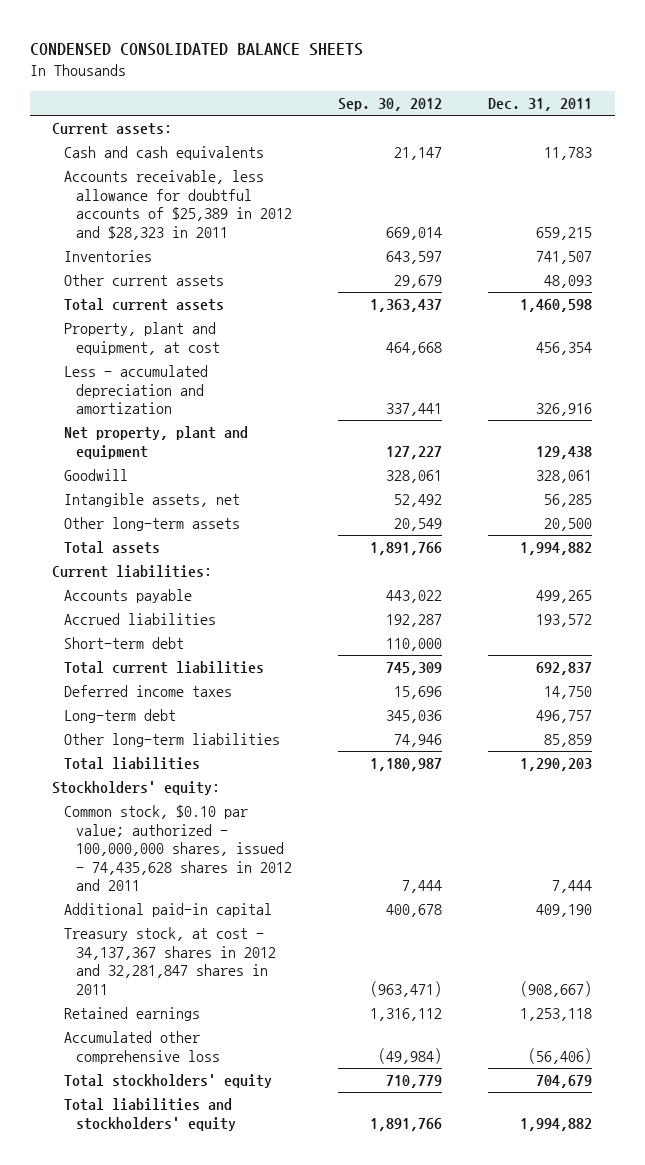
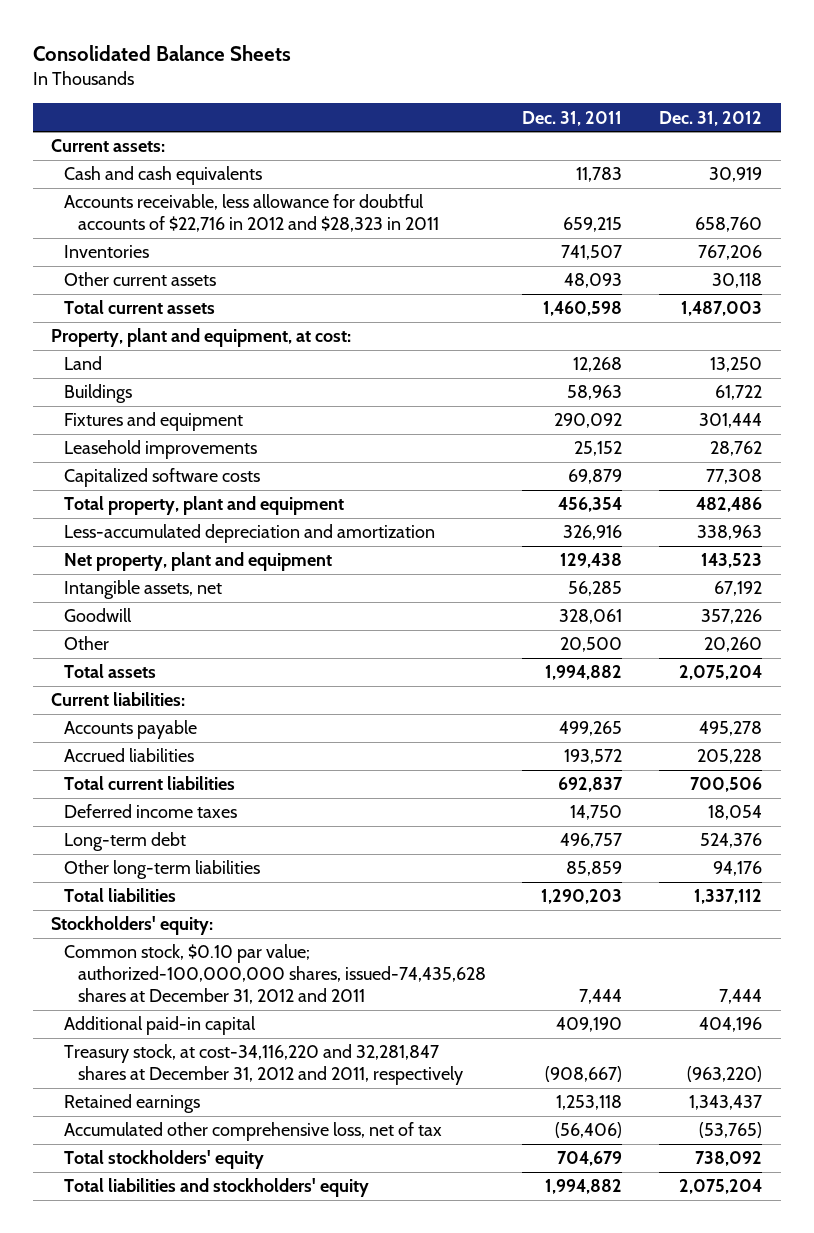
[29,43,363,57] CONDENSED CONSOLIDATED BALANCE SHEETS -> [32,44,291,61] Consolidated Balance Sheets
[338,98,443,112] Sep. 30, 2012 -> none
none -> [659,110,763,126] Dec. 31, 2012
[64,170,293,240] Accounts receivable, less allowance for doubtful accounts of $25,389 in 2012 and $28,323 in 2011 -> [64,194,439,233] Accounts receivable, less allowance for doubtful accounts of $22,716 in 2012 and $28,323 in 2011
none -> [51,328,352,348] Property, plant and equipment, at cost:
none -> [64,356,103,371] Land
none -> [64,384,133,404] Buildings
none -> [64,412,244,432] Fixtures and equipment
none -> [64,440,258,460] Leasehold improvements
none -> [64,468,261,488] Capitalized software costs
[64,322,221,355] Property, plant and equipment, at cost -> [64,496,345,516] Total property, plant and equipment
[64,365,209,415] Less - accumulated depreciation and amortization -> [64,524,436,544] Less-accumulated depreciation and amortization
[64,469,129,482] Goodwill -> [64,608,133,623] Goodwill
[64,517,241,532] Other long-term assets -> [64,636,110,651] Other
[64,637,185,650] Short-term debt -> none
[64,805,293,892] Common stock, $0.10 par value; authorized - 100,000,000 shares, issued - 74,435,628 shares in 2012 and 2011 -> [64,944,486,1004] Common stock, $0.10 par value; authorized-100,000,000 shares, issued-74,435,628 shares at December 31, 2012 and 2011
[64,927,277,995] Treasury stock, at cost - 34,137,367 shares in 2012 and 32,281,847 shares in 2011 -> [64,1044,463,1086] Treasury stock, at cost-34,116,220 and 32,281,847 shares at December 31, 2012 and 2011, respectively
[64,1031,221,1064] Accumulated other comprehensive loss -> [64,1122,443,1142] Accumulated other comprehensive loss, net of tax

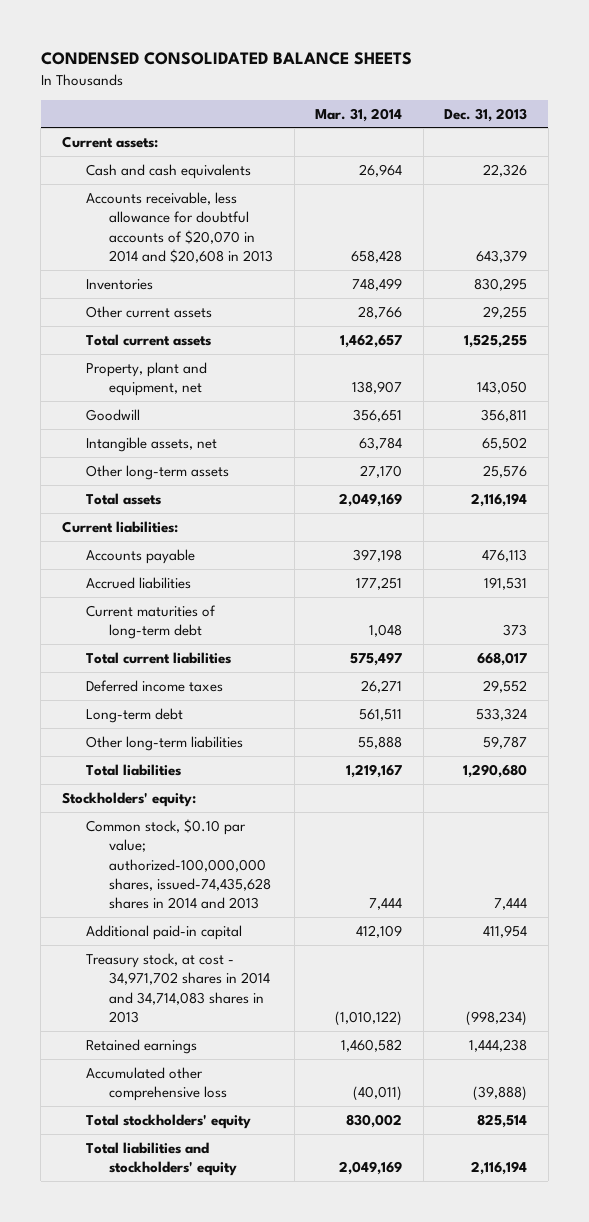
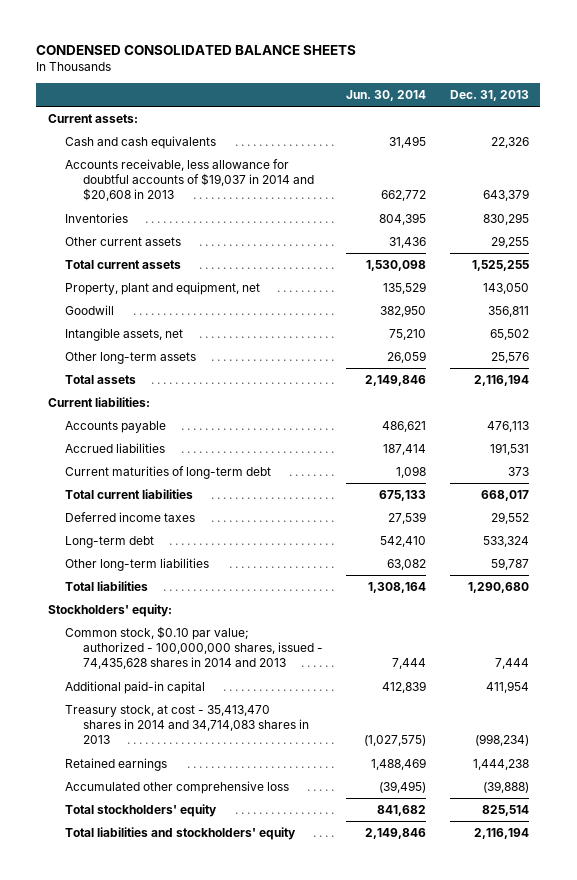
[315,107,403,122] Mar. 31, 2014 -> none
none -> [346,89,427,101] Jun. 30, 2014
[85,191,274,263] Accounts receivable, less allowance for doubtful accounts of $20,070 in 2014 and $20,608 in 2013 -> [65,159,314,202] Accounts receivable, less allowance for doubtful accounts of $19,037 in 2014 and $20,608 in 2013
[85,818,272,910] Common stock, $0.10 par value; authorized-100,000,000 shares, issued-74,435,628 shares in 2014 and 2013 -> [65,626,323,670] Common stock, $0.10 par value; authorized - 100,000,000 shares, issued - 74,435,628 shares in 2014 and 2013
[85,952,271,1023] Treasury stock, at cost - 34,971,702 shares in 2014 and 34,714,083 shares in 2013 -> [65,705,309,745] Treasury stock, at cost - 35,413,470 shares in 2014 and 34,714,083 shares in 2013

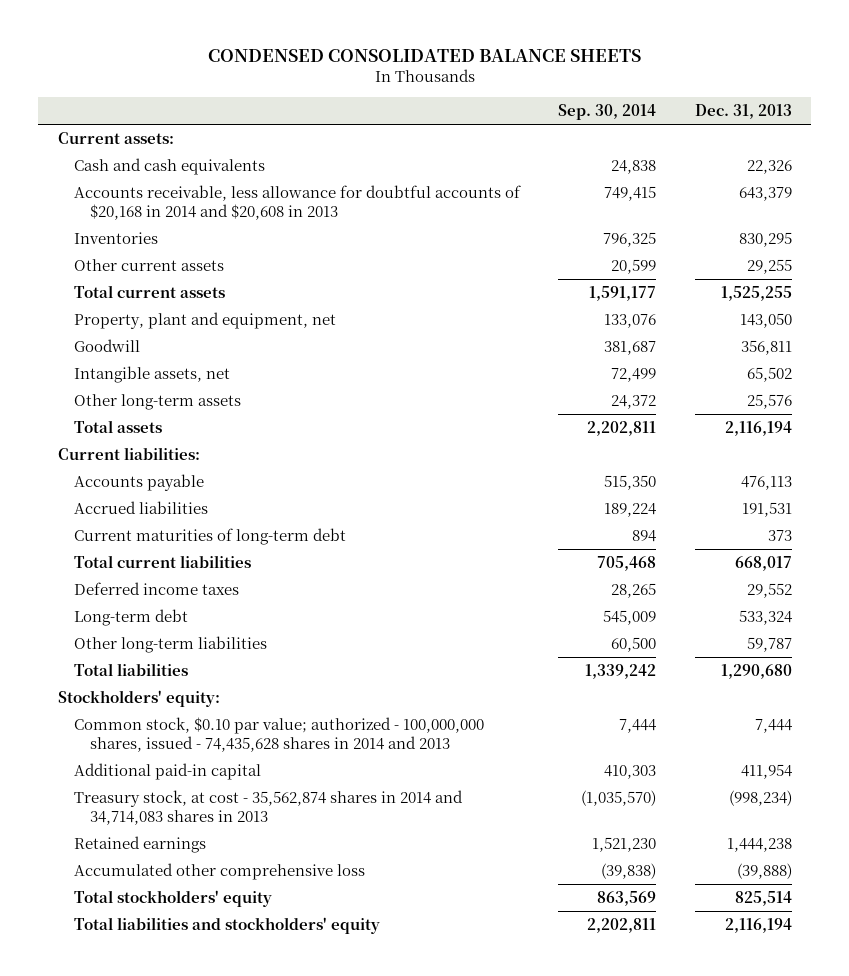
[346,89,427,101] Jun. 30, 2014 -> none
none -> [558,104,657,121] Sep. 30, 2014
[65,159,314,202] Accounts receivable, less allowance for doubtful accounts of $19,037 in 2014 and $20,608 in 2013 -> [73,185,521,221] Accounts receivable, less allowance for doubtful accounts of $20,168 in 2014 and $20,608 in 2013
[65,705,309,745] Treasury stock, at cost - 35,413,470 shares in 2014 and 34,714,083 shares in 2013 -> [73,790,463,826] Treasury stock, at cost - 35,562,874 shares in 2014 and 34,714,083 shares in 2013

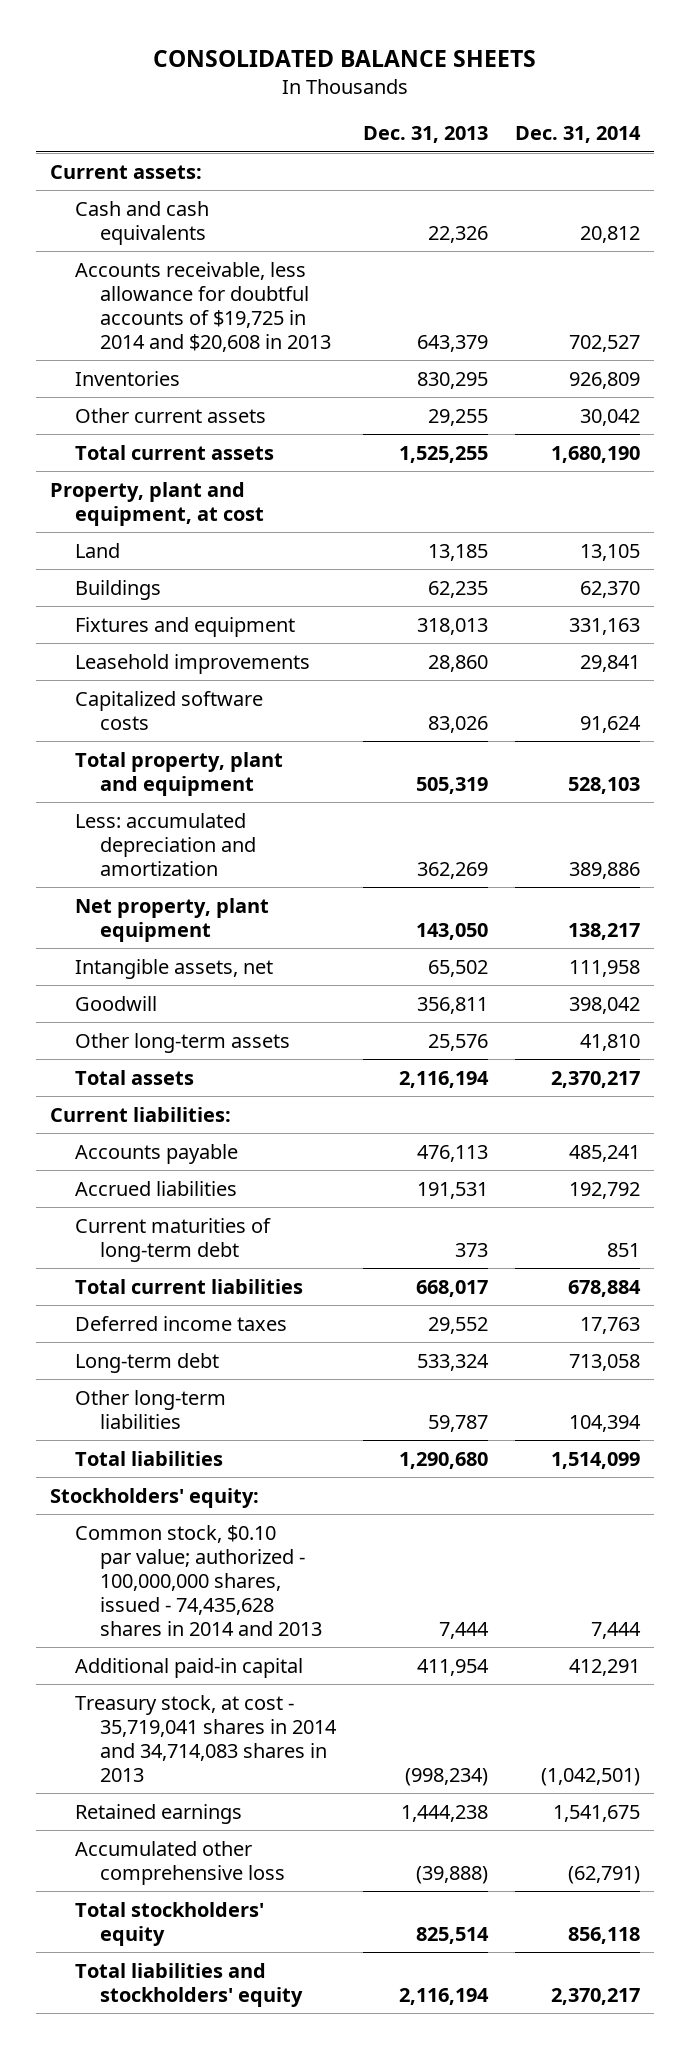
[207,48,641,62] CONDENSED CONSOLIDATED BALANCE SHEETS -> [152,50,536,68] CONSOLIDATED BALANCE SHEETS
[558,104,657,121] Sep. 30, 2014 -> none
none -> [515,126,642,144] Dec. 31, 2014
[73,185,521,221] Accounts receivable, less allowance for doubtful accounts of $20,168 in 2014 and $20,608 in 2013 -> [74,261,331,352] Accounts receivable, less allowance for doubtful accounts of $19,725 in 2014 and $20,608 in 2013
none -> [49,481,264,526] Property, plant and equipment, at cost
none -> [74,542,120,558] Land
none -> [74,579,161,600] Buildings
none -> [74,616,295,637] Fixtures and equipment
none -> [74,653,310,674] Leasehold improvements
none -> [74,690,263,730] Capitalized software costs
none -> [74,751,283,796] Total property, plant and equipment
none -> [74,812,256,876] Less: accumulated depreciation and amortization
[73,312,336,330] Property, plant and equipment, net -> [74,897,269,942] Net property, plant equipment
[73,339,140,353] Goodwill -> [74,995,157,1011] Goodwill
[73,790,463,826] Treasury stock, at cost - 35,562,874 shares in 2014 and 34,714,083 shares in 2013 -> [74,1694,337,1782] Treasury stock, at cost - 35,719,041 shares in 2014 and 34,714,083 shares in 2013

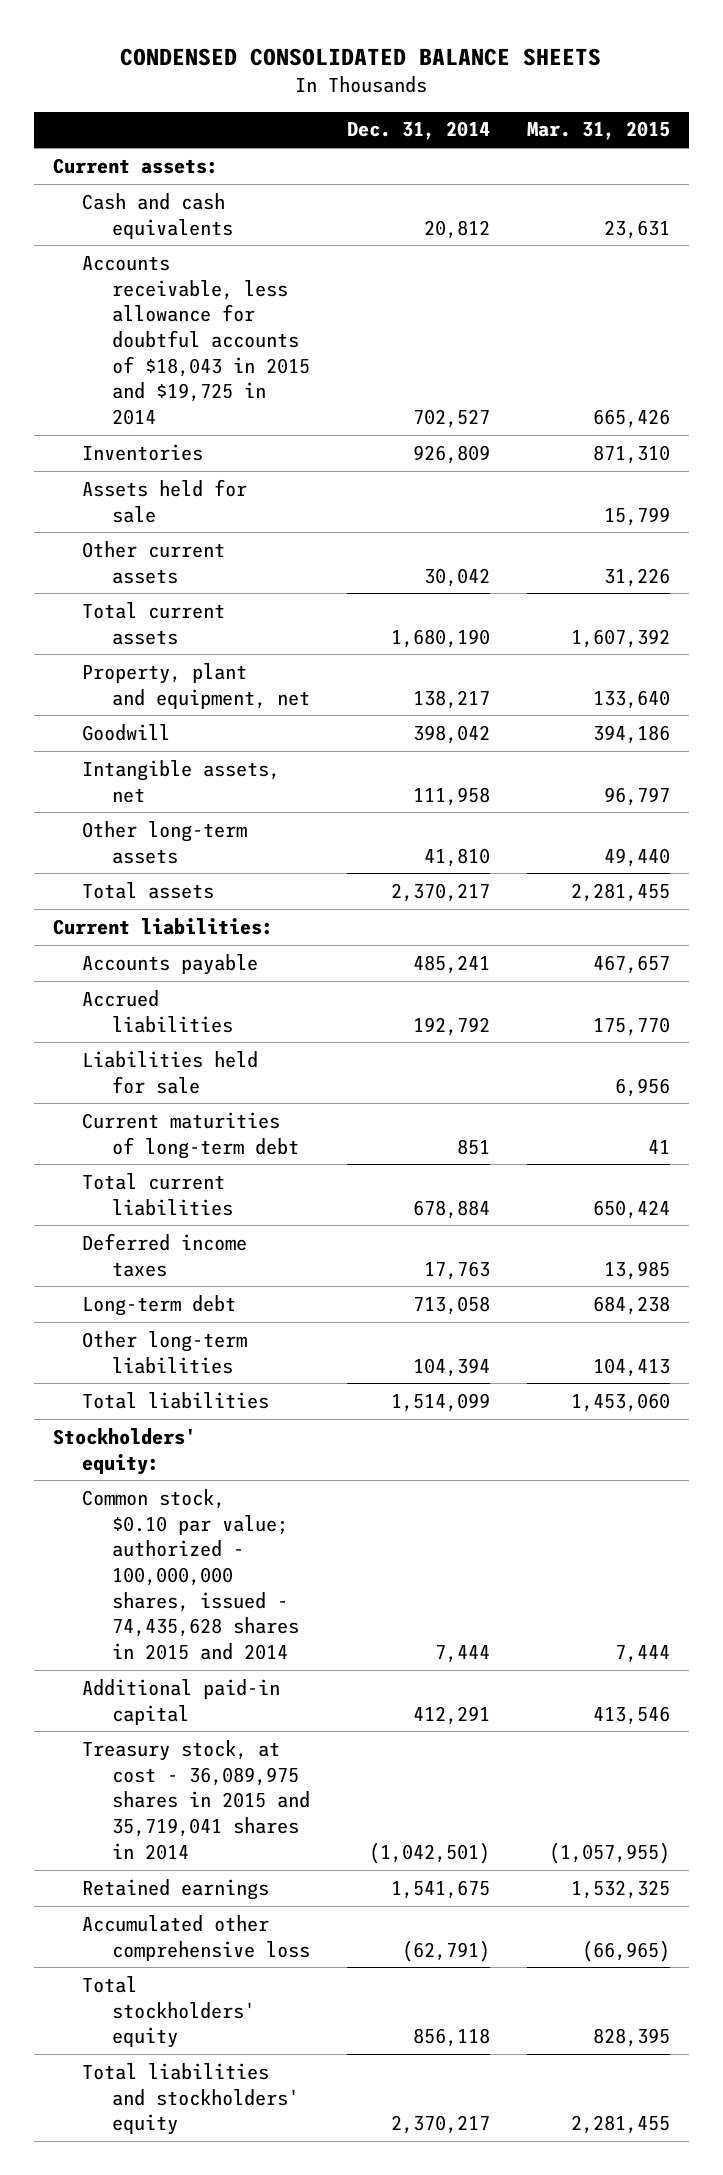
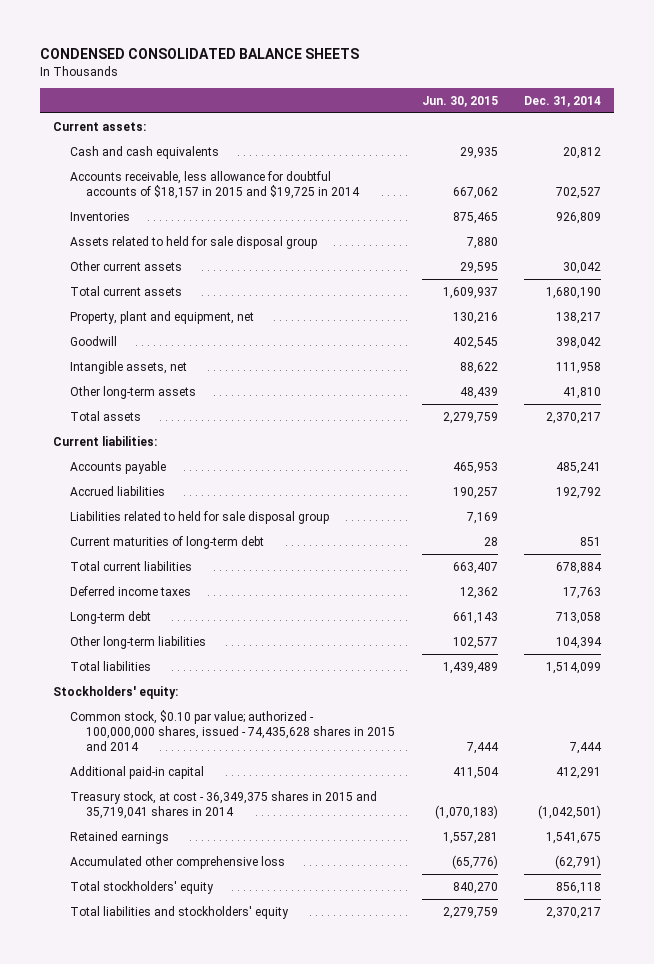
[527,121,671,141] Mar. 31, 2015 -> none
none -> [421,95,498,107] Jun. 30, 2015
[82,255,311,426] Accounts receivable, less allowance for doubtful accounts of $18,043 in 2015 and $19,725 in 2014 -> [69,170,361,200] Accounts receivable, less allowance for doubtful accounts of $18,157 in 2015 and $19,725 in 2014
[82,478,248,523] Assets held for sale -> [69,235,317,249] Assets related to held for sale disposal group
[82,1050,259,1094] Liabilities held for sale -> [69,510,329,524] Liabilities related to held for sale disposal group
[82,1739,311,1860] Treasury stock, at cost - 36,089,975 shares in 2015 and 35,719,041 shares in 2014 -> [69,790,377,820] Treasury stock, at cost - 36,349,375 shares in 2015 and 35,719,041 shares in 2014

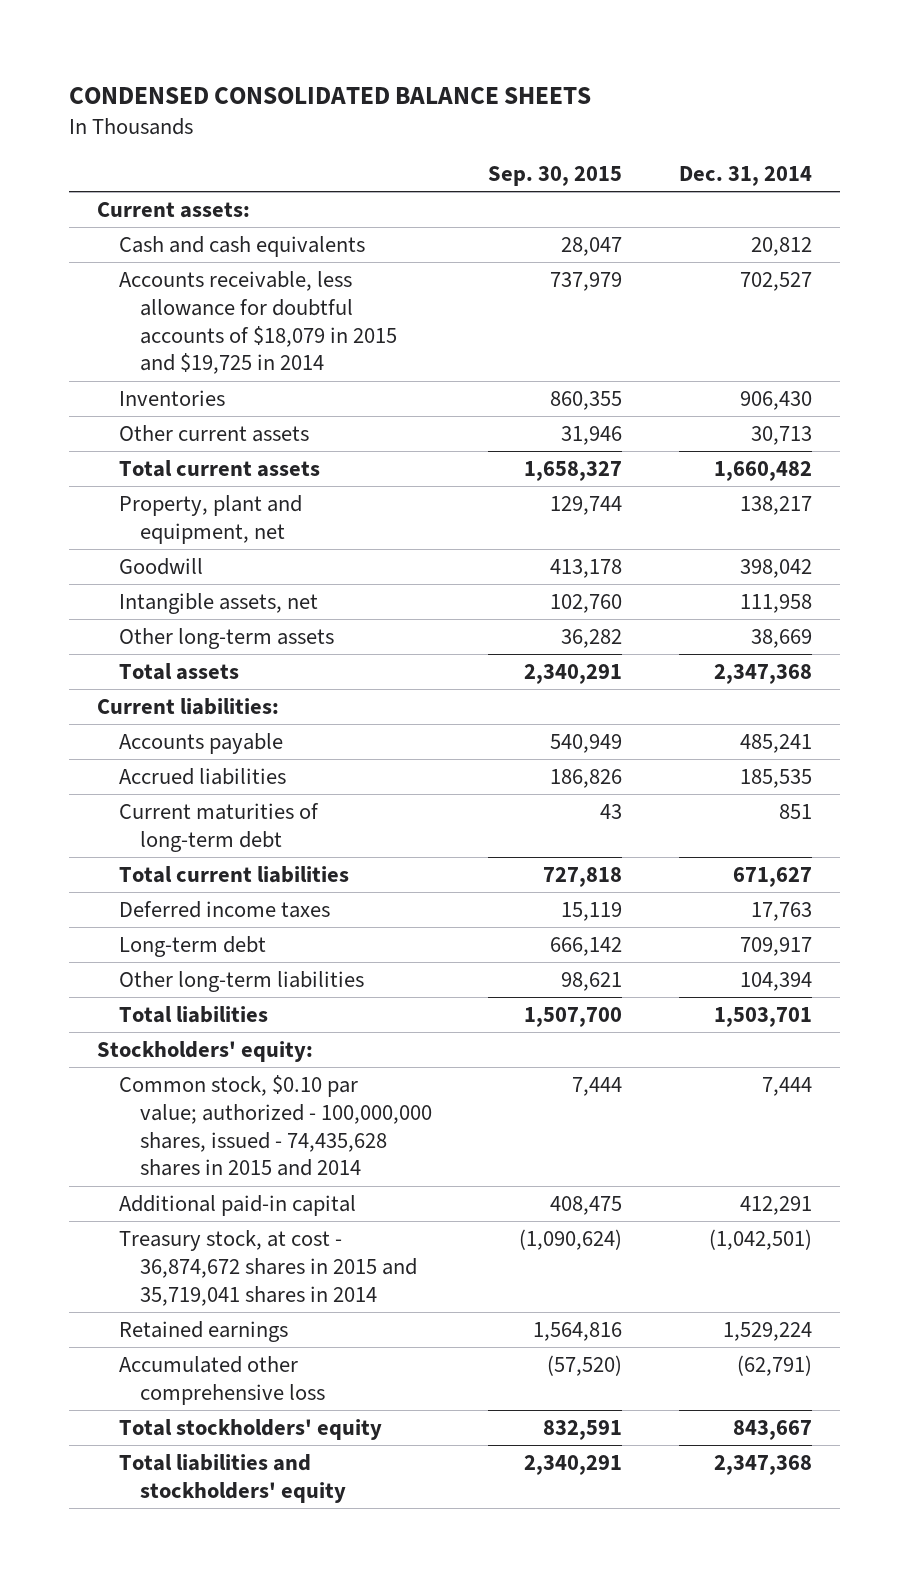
[421,95,498,107] Jun. 30, 2015 -> none
none -> [488,166,623,187] Sep. 30, 2015
[69,235,317,249] Assets related to held for sale disposal group -> none
[69,170,361,200] Accounts receivable, less allowance for doubtful accounts of $18,157 in 2015 and $19,725 in 2014 -> [118,271,397,375] Accounts receivable, less allowance for doubtful accounts of $18,079 in 2015 and $19,725 in 2014
[555,211,601,224] 926,809 -> [740,391,813,411] 906,430
[562,261,601,274] 30,042 -> [751,426,813,446] 30,713
[545,286,601,299] 1,680,190 -> [714,461,813,482] 1,660,482
[562,386,601,399] 41,810 -> [751,629,813,649] 38,669
[545,411,601,424] 2,370,217 -> [714,664,813,685] 2,347,368
[69,510,329,524] Liabilities related to held for sale disposal group -> none
[555,486,601,499] 192,792 -> [740,769,813,789] 185,535
[555,561,602,574] 678,884 -> [733,867,813,888] 671,627
[555,611,601,624] 713,058 -> [740,937,813,957] 709,917
[545,661,601,674] 1,514,099 -> [714,1007,813,1028] 1,503,701
[69,790,377,820] Treasury stock, at cost - 36,349,375 shares in 2015 and 35,719,041 shares in 2014 -> [118,1230,417,1306] Treasury stock, at cost - 36,874,672 shares in 2015 and 35,719,041 shares in 2014
[545,831,601,844] 1,541,675 -> [723,1322,813,1342] 1,529,224
[555,881,601,894] 856,118 -> [733,1420,813,1441] 843,667
[545,906,601,919] 2,370,217 -> [714,1455,813,1476] 2,347,368

